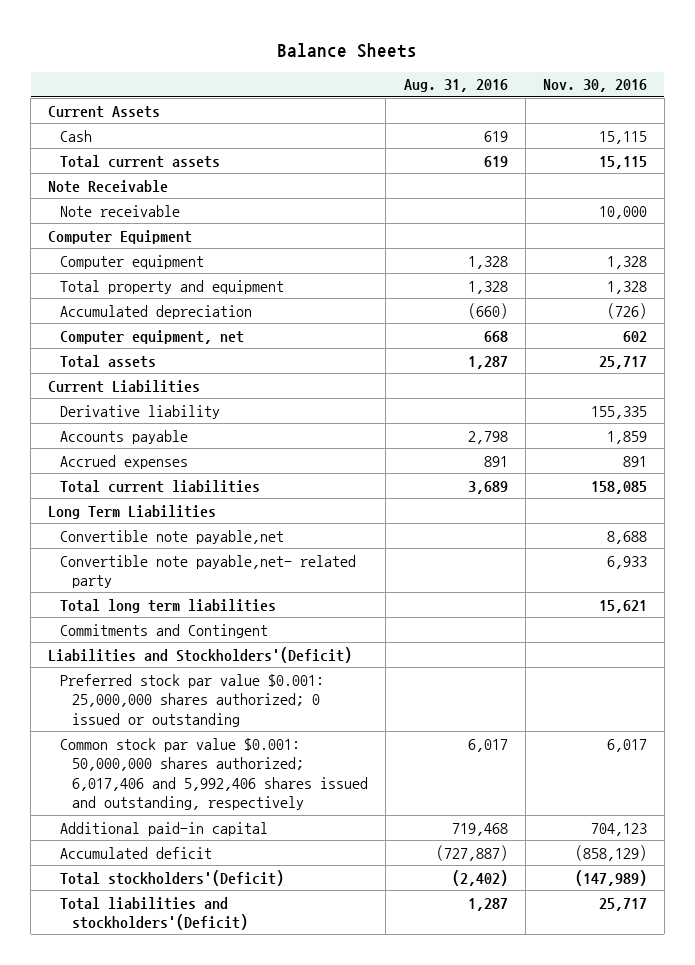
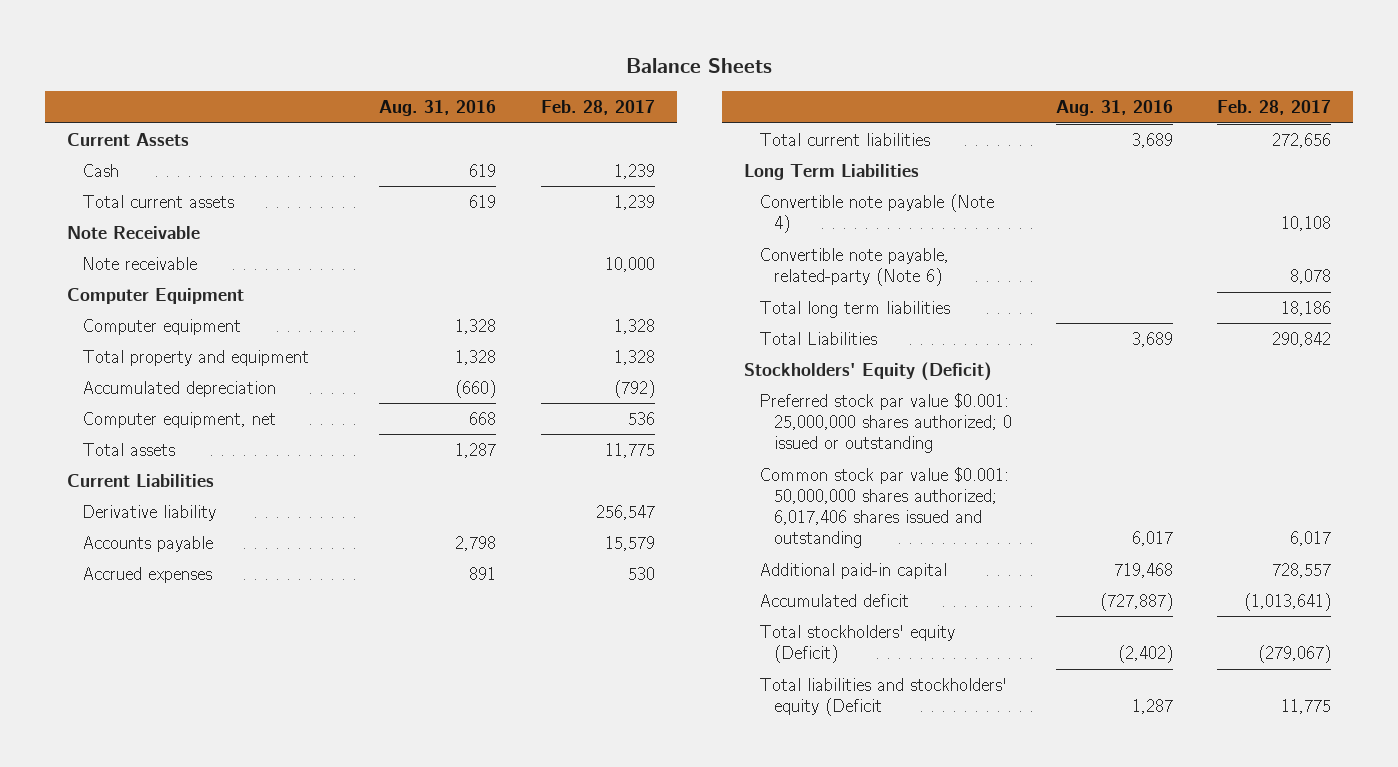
[542,79,647,93] Nov. 30, 2016 -> none
none -> [540,100,655,116] Feb. 28, 2017
[60,529,285,544] Convertible note payable,net -> [758,193,994,234] Convertible note payable (Note 4)
[60,554,357,589] Convertible note payable,net- related party -> [758,247,949,287] Convertible note payable, related-party (Note 6)
[60,623,269,638] Commitments and Contingent -> none
none -> [758,331,877,345] Total Liabilities
[48,646,353,663] Liabilities and Stockholders'(Deficit) -> [743,361,992,381] Stockholders' Equity (Deficit)
[60,737,369,811] Common stock par value $0.001: 50,000,000 shares authorized; 6,017,406 and 5,992,406 shares issued and outstanding, respectively -> [758,466,1009,549] Common stock par value $0.001: 50,000,000 shares authorized; 6,017,406 shares issued and outstanding
[60,869,285,886] Total stockholders'(Deficit) -> [758,624,955,664] Total stockholders' equity (Deficit)
[60,896,249,931] Total liabilities and stockholders'(Deficit) -> [758,677,1007,717] Total liabilities and stockholders' equity (Deficit

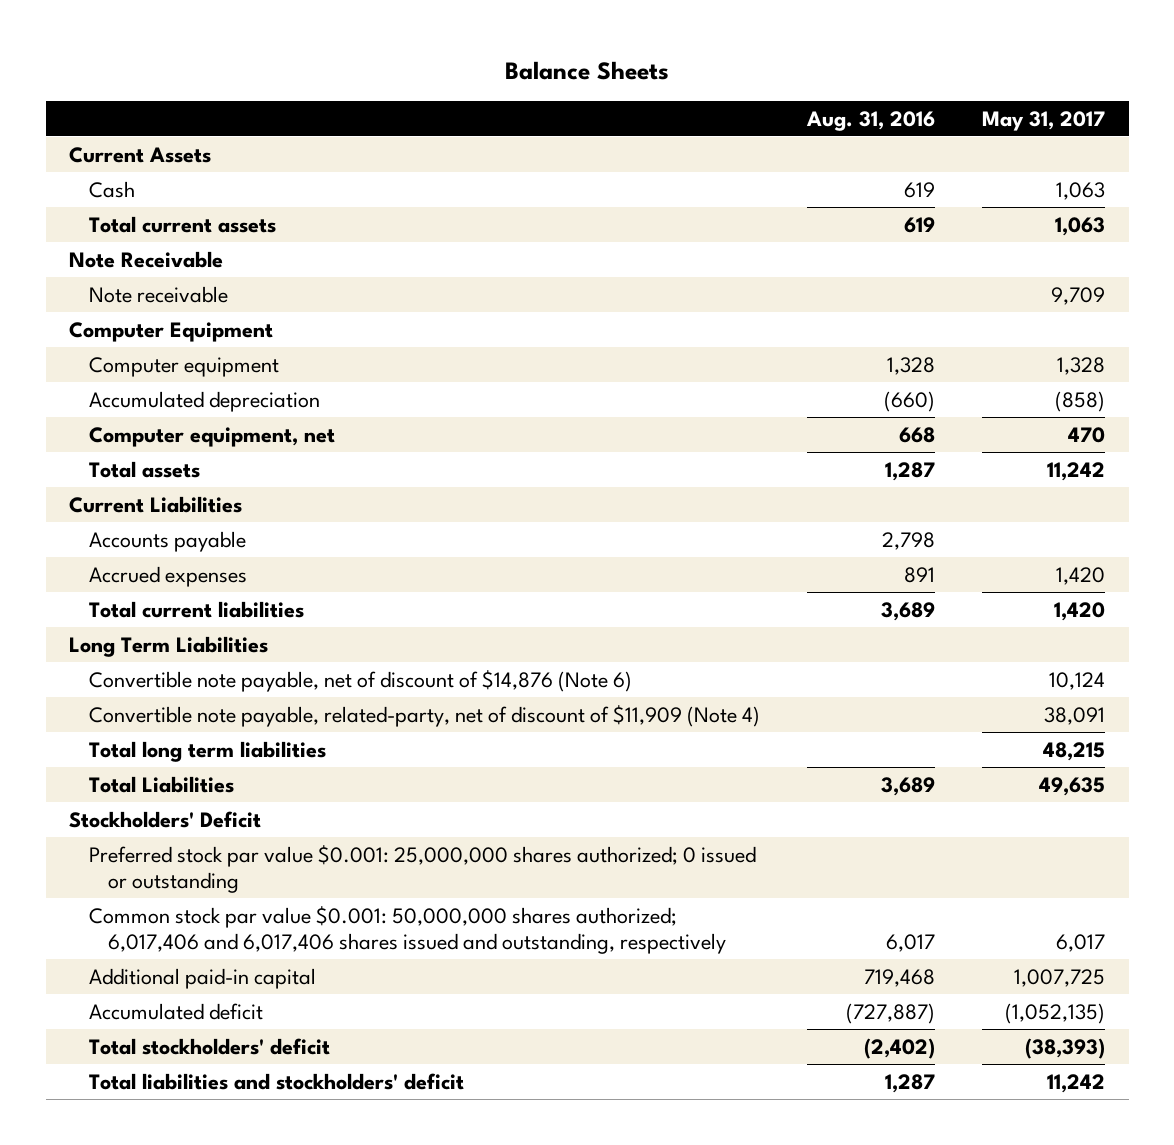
[540,100,655,116] Feb. 28, 2017 -> none
none -> [981,110,1105,131] May 31, 2017
[82,349,310,366] Total property and equipment -> none
[82,504,217,521] Derivative liability -> none
[758,193,994,234] Convertible note payable (Note 4) -> [88,669,632,692] Convertible note payable, net of discount of $14,876 (Note 6)
[758,247,949,287] Convertible note payable, related-party (Note 6) -> [88,704,760,727] Convertible note payable, related-party, net of discount of $11,909 (Note 4)
[743,361,992,381] Stockholders' Equity (Deficit) -> [69,810,262,828] Stockholders' Deficit
[758,466,1009,549] Common stock par value $0.001: 50,000,000 shares authorized; 6,017,406 shares issued and outstanding -> [88,905,726,955] Common stock par value $0.001: 50,000,000 shares authorized; 6,017,406 and 6,017,406 shares issued and outstanding, respectively
[758,624,955,664] Total stockholders' equity (Deficit) -> [88,1037,330,1055] Total stockholders' deficit
[758,677,1007,717] Total liabilities and stockholders' equity (Deficit -> [88,1072,464,1090] Total liabilities and stockholders' deficit

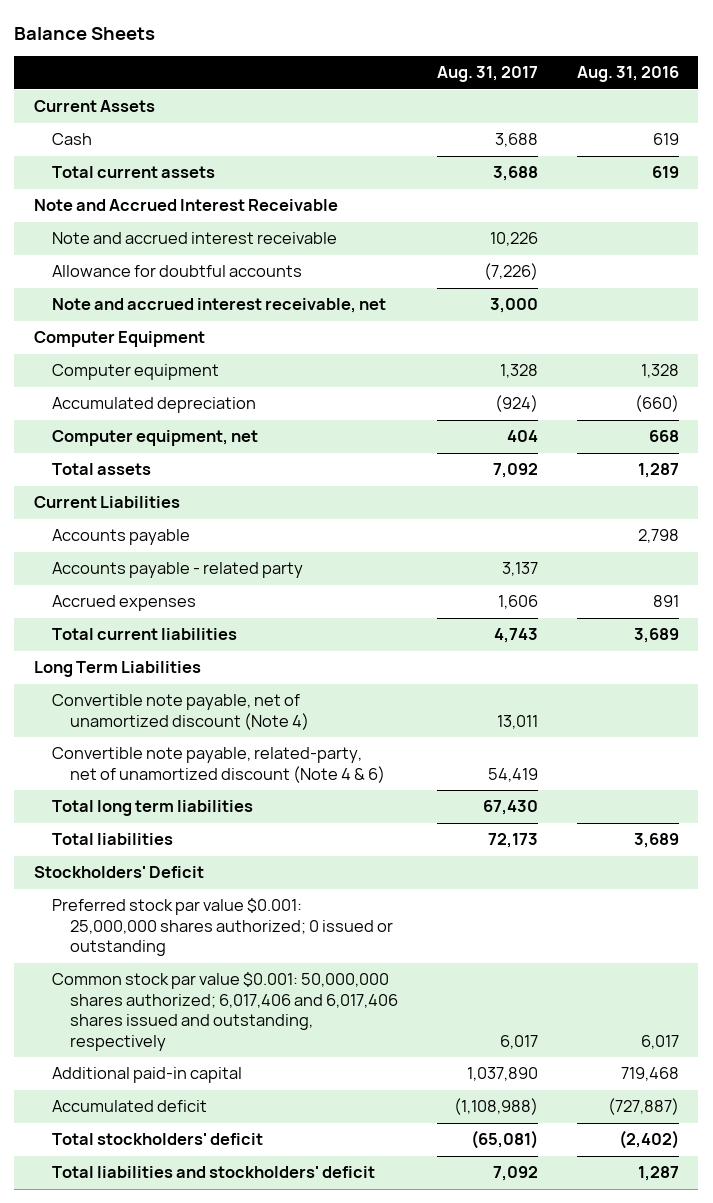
[981,110,1105,131] May 31, 2017 -> none
none -> [436,66,538,83] Aug. 31, 2017
[69,250,224,268] Note Receivable -> [33,199,338,212] Note and Accrued Interest Receivable
[88,285,228,303] Note receivable -> [51,232,337,245] Note and accrued interest receivable
none -> [51,265,302,278] Allowance for doubtful accounts
none -> [51,298,386,314] Note and accrued interest receivable, net
none -> [51,562,303,579] Accounts payable - related party
[88,669,632,692] Convertible note payable, net of discount of $14,876 (Note 6) -> [51,694,309,730] Convertible note payable, net of unamortized discount (Note 4)
[88,704,760,727] Convertible note payable, related-party, net of discount of $11,909 (Note 4) -> [51,747,385,783] Convertible note payable, related-party, net of unamortized discount (Note 4 & 6)
[88,775,234,793] Total Liabilities -> [51,833,173,846] Total liabilities

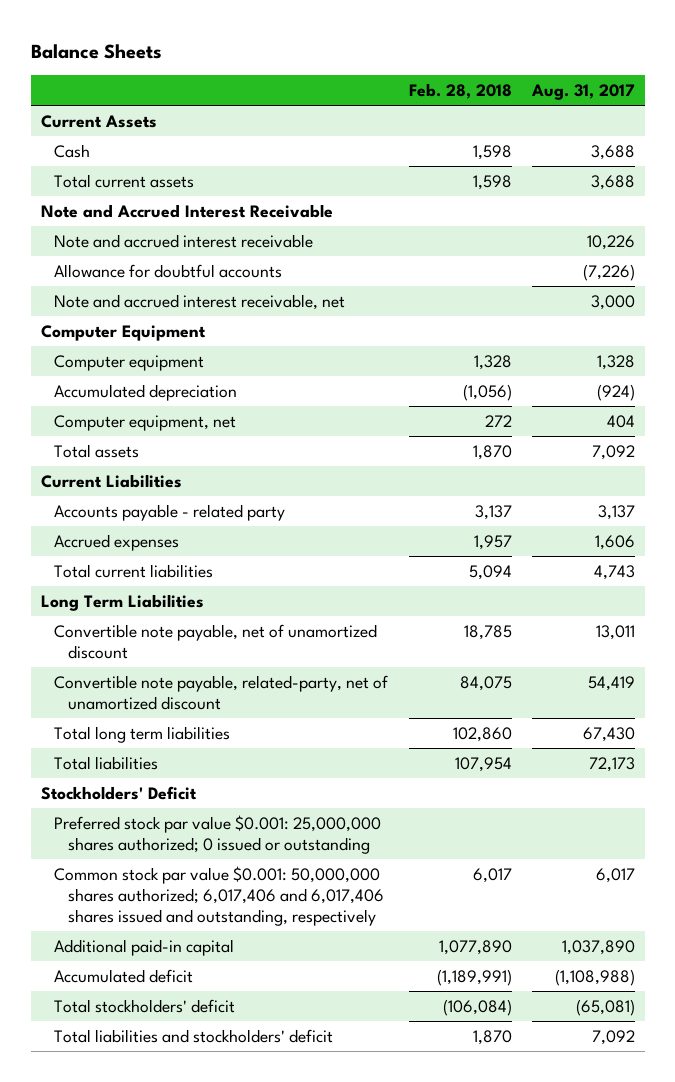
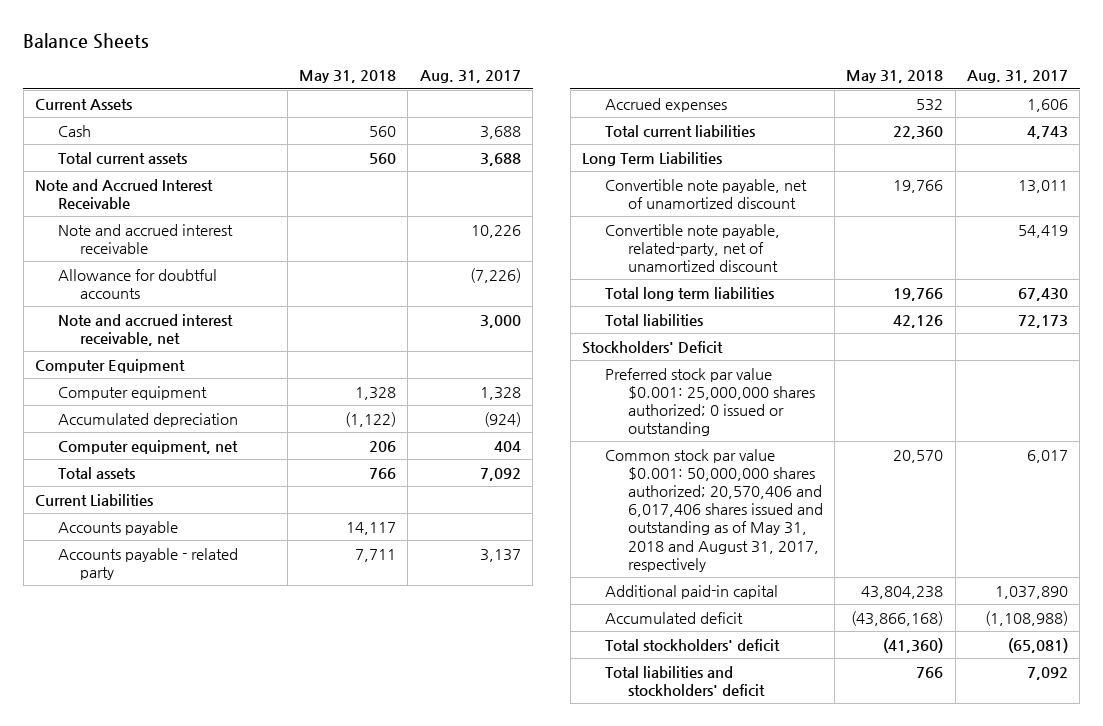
[408,83,512,100] Feb. 28, 2018 -> none
none -> [299,70,397,84] May 31, 2018
none -> [57,520,178,535] Accounts payable
[54,865,385,926] Common stock par value $0.001: 50,000,000 shares authorized; 6,017,406 and 6,017,406 shares issued and outstanding, respectively -> [604,448,823,572] Common stock par value $0.001: 50,000,000 shares authorized; 20,570,406 and 6,017,406 shares issued and outstanding as of May 31, 2018 and August 31, 2017, respectively

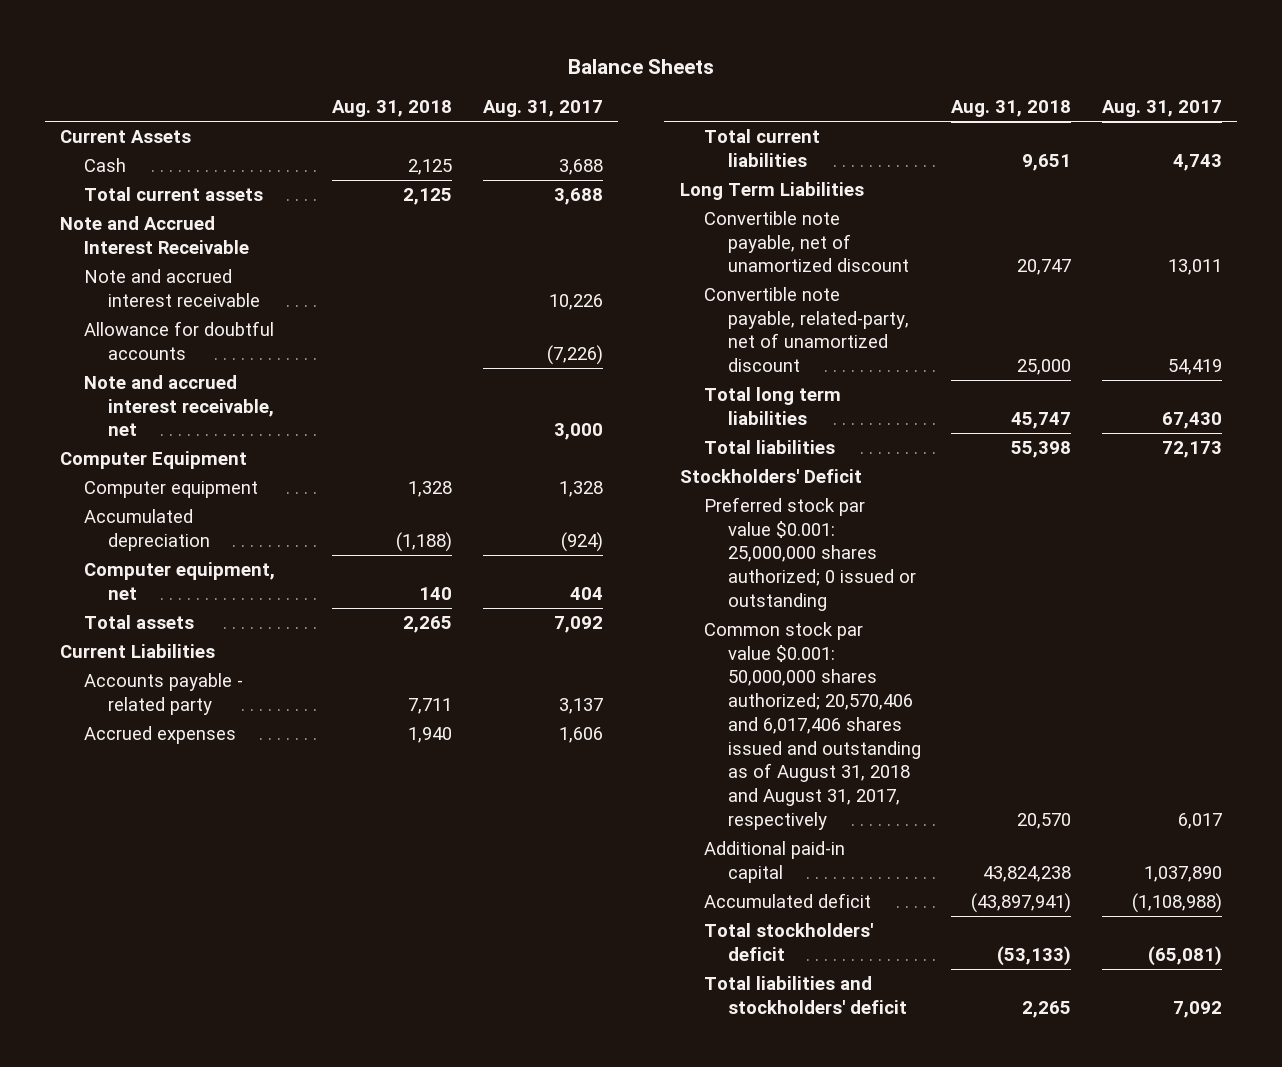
[299,70,397,84] May 31, 2018 -> none
none -> [332,100,453,118] Aug. 31, 2018
[57,520,178,535] Accounts payable -> none
[604,448,823,572] Common stock par value $0.001: 50,000,000 shares authorized; 20,570,406 and 6,017,406 shares issued and outstanding as of May 31, 2018 and August 31, 2017, respectively -> [703,622,921,830] Common stock par value $0.001: 50,000,000 shares authorized; 20,570,406 and 6,017,406 shares issued and outstanding as of August 31, 2018 and August 31, 2017, respectively

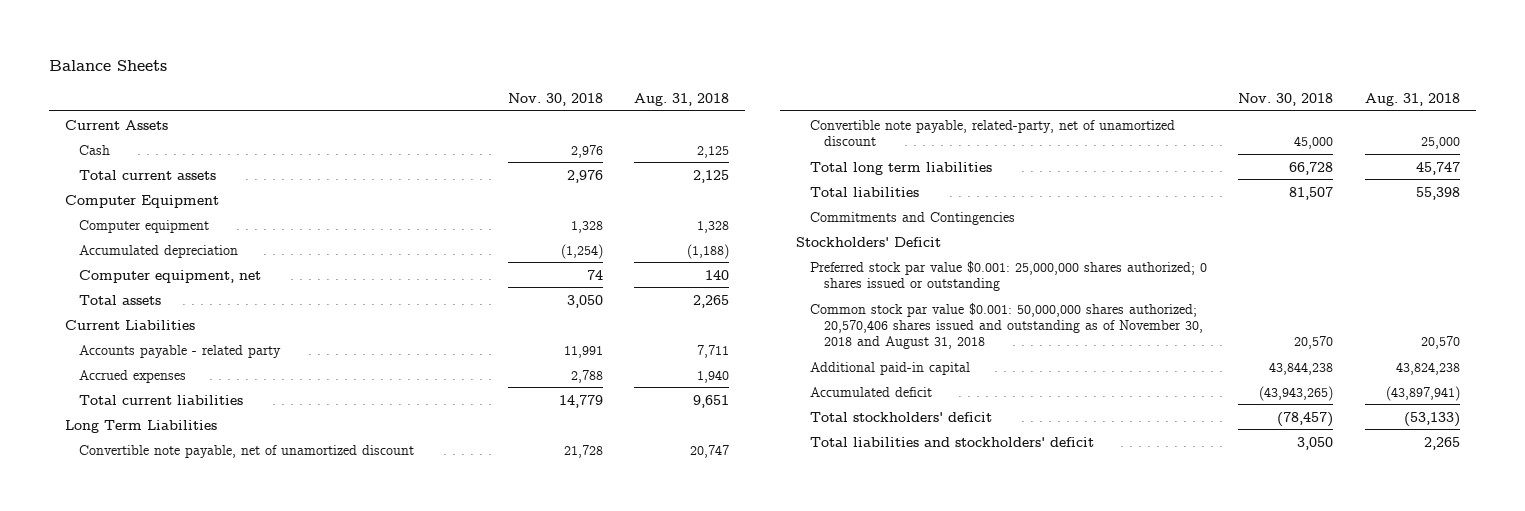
[482,100,603,118] Aug. 31, 2017 -> none
none -> [507,92,603,106] Nov. 30, 2018
[60,216,250,254] Note and Accrued Interest Receivable -> none
[84,269,261,307] Note and accrued interest receivable -> none
[84,321,275,360] Allowance for doubtful accounts -> none
[84,375,275,437] Note and accrued interest receivable, net -> none
none -> [809,211,1015,225] Commitments and Contingencies
[703,497,916,611] Preferred stock par value $0.001: 25,000,000 shares authorized; 0 issued or outstanding -> [809,260,1207,291] Preferred stock par value $0.001: 25,000,000 shares authorized; 0 shares issued or outstanding
[703,622,921,830] Common stock par value $0.001: 50,000,000 shares authorized; 20,570,406 and 6,017,406 shares issued and outstanding as of August 31, 2018 and August 31, 2017, respectively -> [809,302,1204,350] Common stock par value $0.001: 50,000,000 shares authorized; 20,570,406 shares issued and outstanding as of November 30, 2018 and August 31, 2018

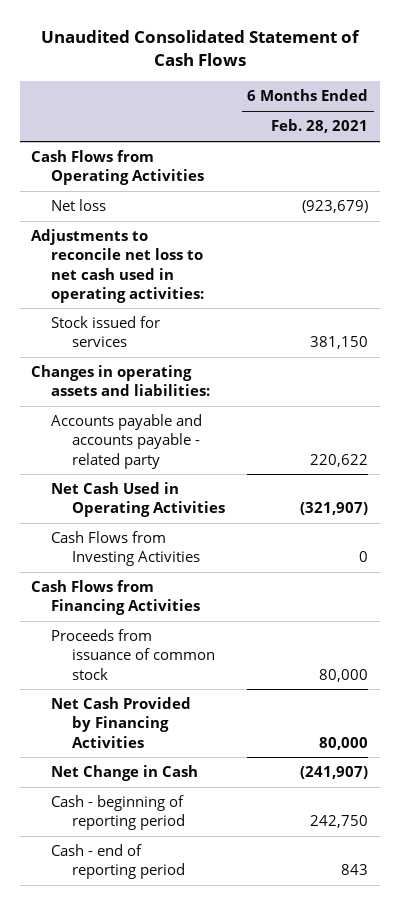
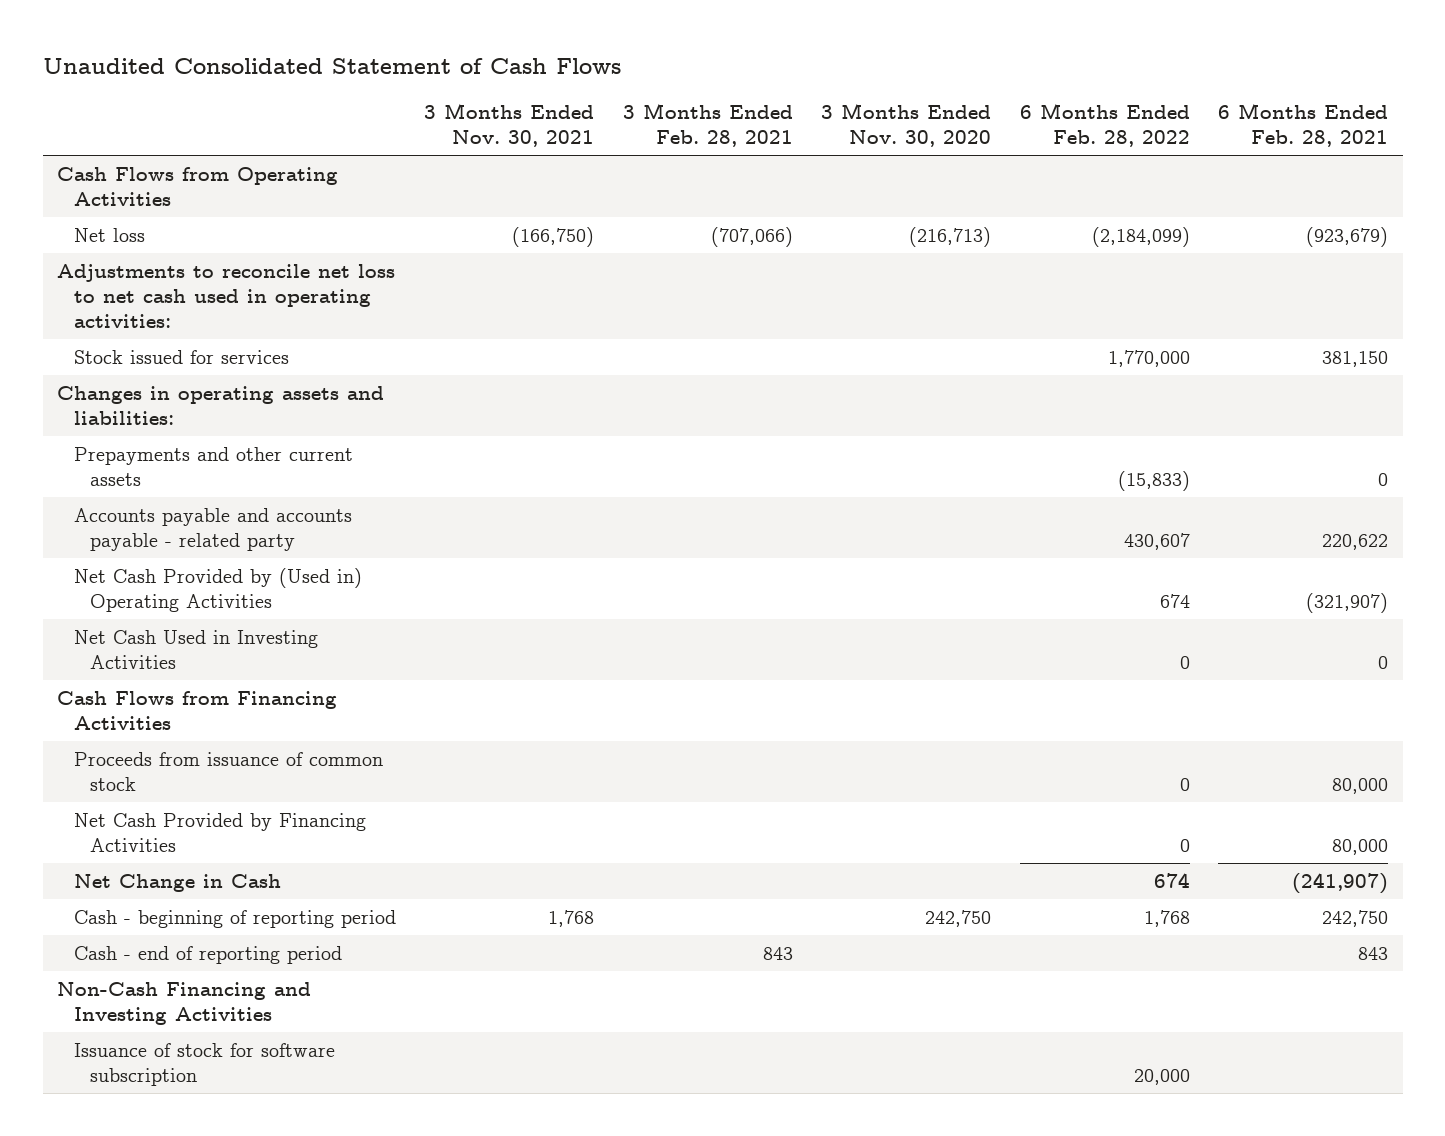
none -> [424,103,595,148] 3 Months Ended Nov. 30, 2021
none -> [622,103,793,148] 3 Months Ended Feb. 28, 2021
none -> [821,103,992,148] 3 Months Ended Nov. 30, 2020
none -> [1019,103,1190,148] 6 Months Ended Feb. 28, 2022
none -> [73,446,353,487] Prepayments and other current assets
[51,482,225,518] Net Cash Used in Operating Activities -> [73,567,362,613] Net Cash Provided by (Used in) Operating Activities
[51,531,200,567] Cash Flows from Investing Activities -> [73,629,318,670] Net Cash Used in Investing Activities
none -> [57,981,312,1026] Non-Cash Financing and Investing Activities
none -> [73,1042,335,1087] Issuance of stock for software subscription

